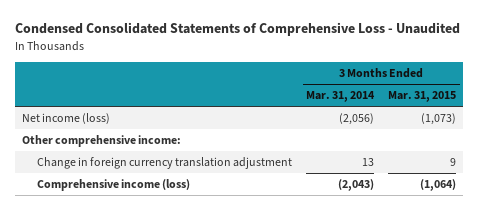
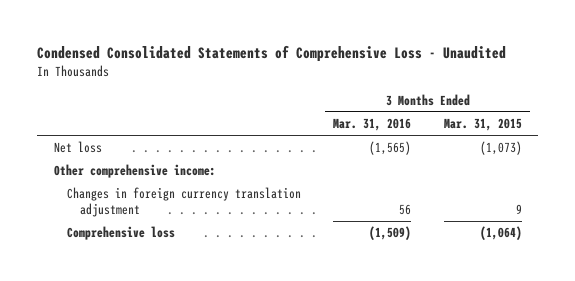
[306,91,376,103] Mar. 31, 2014 -> none
none -> [333,118,412,132] Mar. 31, 2016
[21,113,110,125] Net income (loss) -> [53,141,102,154] Net loss
[37,157,293,170] Change in foreign currency translation adjustment -> [66,187,301,217] Changes in foreign currency translation adjustment
[37,179,191,192] Comprehensive income (loss) -> [66,226,175,241] Comprehensive loss

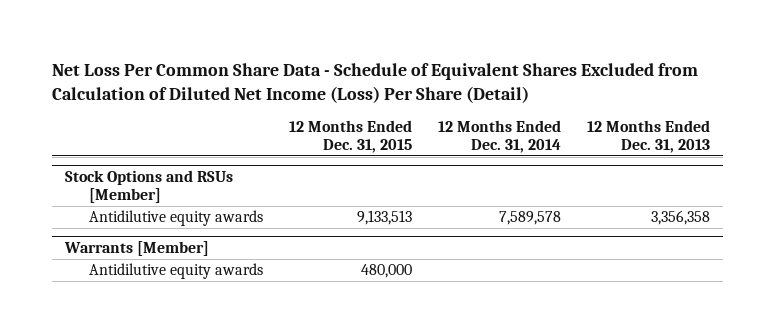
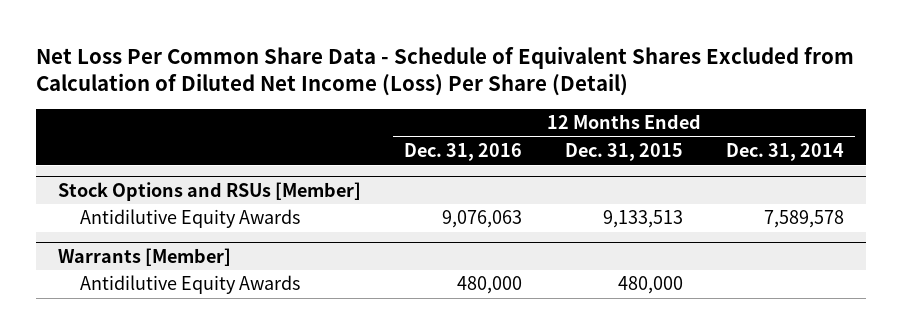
[587,119,711,153] 12 Months Ended Dec. 31, 2013 -> none
none -> [403,143,522,162] Dec. 31, 2016
[89,210,264,227] Antidilutive equity awards -> [79,209,300,229] Antidilutive Equity Awards
[89,263,264,280] Antidilutive equity awards -> [79,275,300,295] Antidilutive Equity Awards

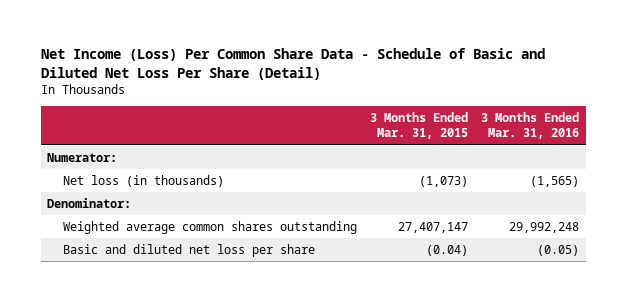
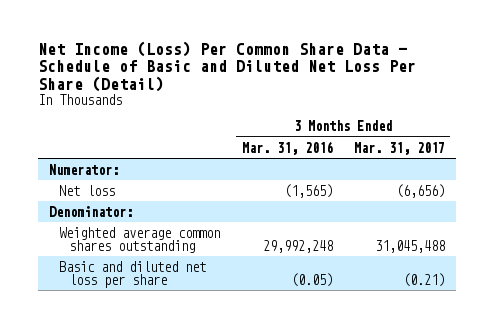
[370,112,469,140] 3 Months Ended Mar. 31, 2015 -> none
none -> [354,141,446,155] Mar. 31, 2017
[63,175,225,188] Net loss (in thousands) -> [59,184,116,196] Net loss

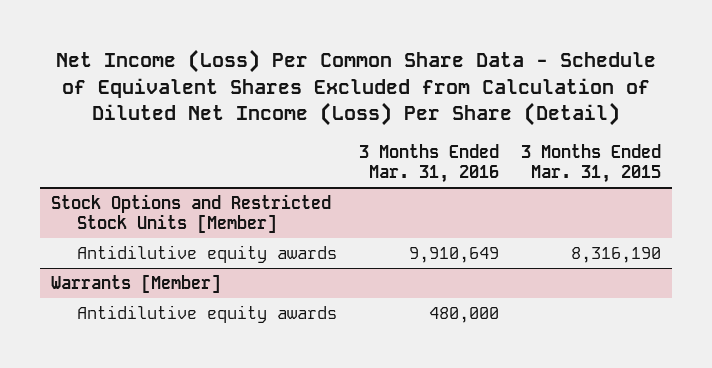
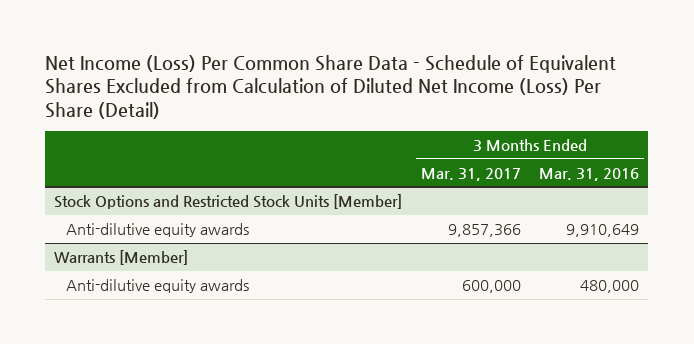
[520,144,661,184] 3 Months Ended Mar. 31, 2015 -> none
none -> [420,167,521,181] Mar. 31, 2017
[76,244,337,263] Antidilutive equity awards -> [65,223,249,238] Anti-dilutive equity awards
[76,304,337,323] Antidilutive equity awards -> [65,279,249,294] Anti-dilutive equity awards

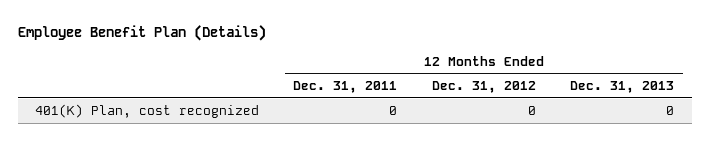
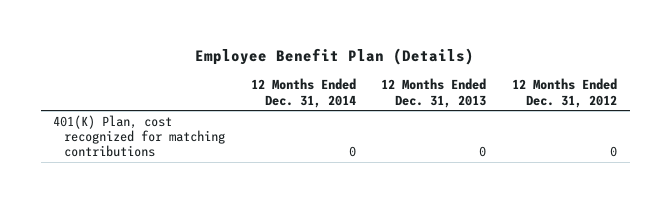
[293,80,398,93] Dec. 31, 2011 -> none
none -> [250,78,356,108] 12 Months Ended Dec. 31, 2014
[34,104,259,119] 401(K) Plan, cost recognized -> [53,115,226,158] 401(K) Plan, cost recognized for matching contributions

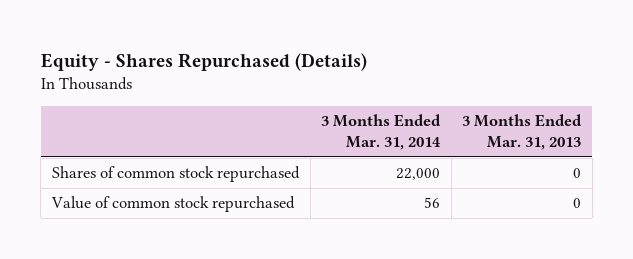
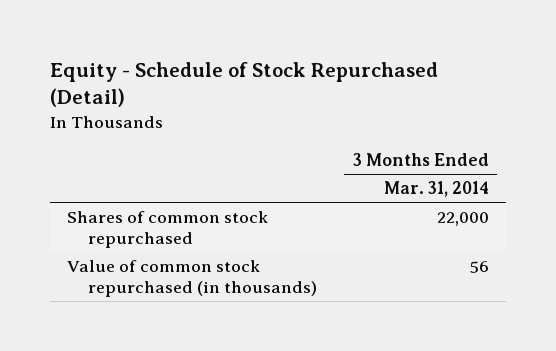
[40,52,367,71] Equity - Shares Repurchased (Details) -> [49,61,438,108] Equity - Schedule of Stock Repurchased (Detail)
[462,113,583,151] 3 Months Ended Mar. 31, 2013 -> none
[50,196,295,213] Value of common stock repurchased -> [67,260,318,298] Value of common stock repurchased (in thousands)

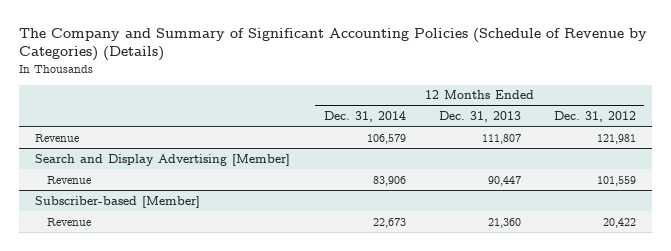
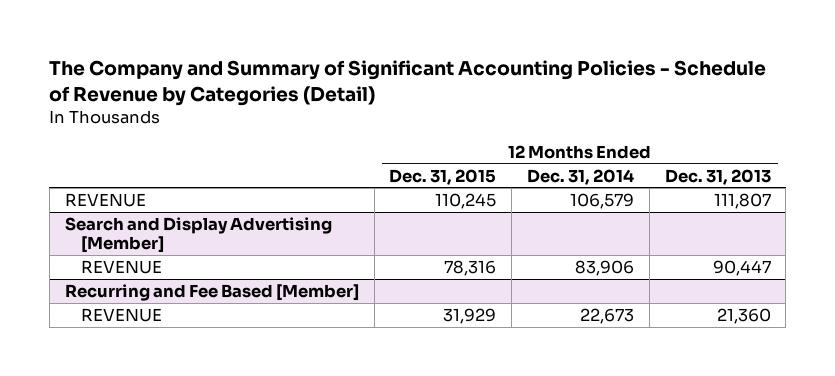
[18,27,647,62] The Company and Summary of Significant Accounting Policies (Schedule of Revenue by Categories) (Details) -> [49,60,767,106] The Company and Summary of Significant Accounting Policies - Schedule of Revenue by Categories (Detail)
[553,111,636,123] Dec. 31, 2012 -> none
none -> [389,168,497,185] Dec. 31, 2015
[35,133,80,142] Revenue -> [64,192,146,207] REVENUE
[35,195,201,208] Subscriber-based [Member] -> none
[46,175,91,184] Revenue -> [80,259,162,274] REVENUE
none -> [64,283,359,301] Recurring and Fee Based [Member]
[46,217,91,226] Revenue -> [80,307,162,322] REVENUE

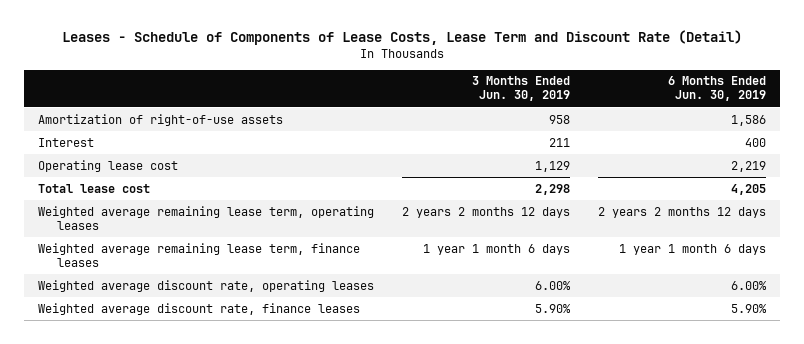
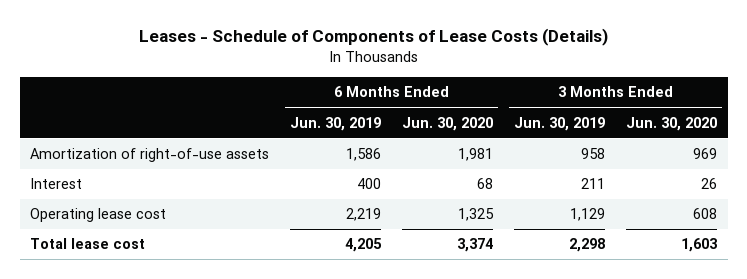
[62,30,743,46] Leases - Schedule of Components of Lease Costs, Lease Term and Discount Rate (Detail) -> [138,28,608,47] Leases - Schedule of Components of Lease Costs (Details)
none -> [402,116,494,131] Jun. 30, 2020
none -> [626,116,718,131] Jun. 30, 2020
[38,205,375,230] Weighted average remaining lease term, operating leases -> none
[38,242,361,267] Weighted average remaining lease term, finance leases -> none
[38,279,375,292] Weighted average discount rate, operating leases -> none
[38,302,361,315] Weighted average discount rate, finance leases -> none

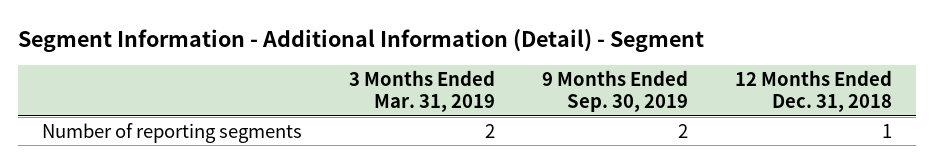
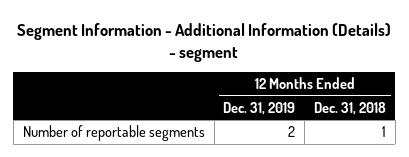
[17,28,704,52] Segment Information - Additional Information (Detail) - Segment -> [17,22,392,62] Segment Information - Additional Information (Details) - segment
[348,70,495,113] 3 Months Ended Mar. 31, 2019 -> none
[541,70,688,113] 9 Months Ended Sep. 30, 2019 -> none
none -> [223,101,296,115] Dec. 31, 2019
[41,122,302,143] Number of reporting segments -> [22,125,205,142] Number of reportable segments

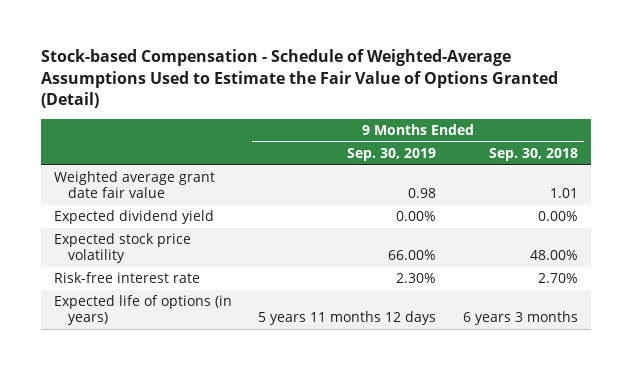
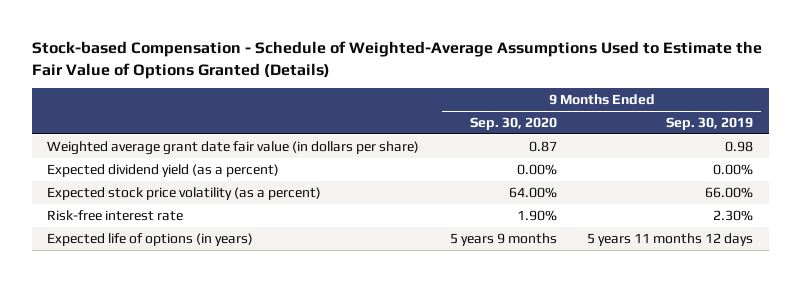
[41,49,559,109] Stock-based Compensation - Schedule of Weighted-Average Assumptions Used to Estimate the Fair Value of Options Granted (Detail) -> [31,41,762,79] Stock-based Compensation - Schedule of Weighted-Average Assumptions Used to Estimate the Fair Value of Options Granted (Details)
[488,148,578,162] Sep. 30, 2018 -> none
none -> [469,116,557,130] Sep. 30, 2020
[54,171,216,199] Weighted average grant date fair value -> [47,140,420,155] Weighted average grant date fair value (in dollars per share)
[54,210,215,225] Expected dividend yield -> [47,163,280,177] Expected dividend yield (as a percent)
[54,233,192,264] Expected stock price volatility -> [47,186,322,200] Expected stock price volatility (as a percent)

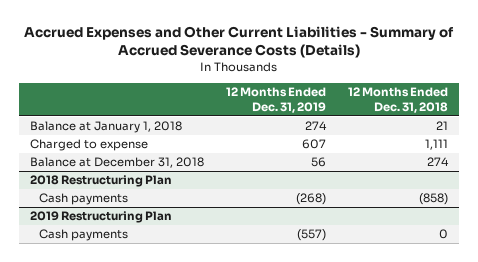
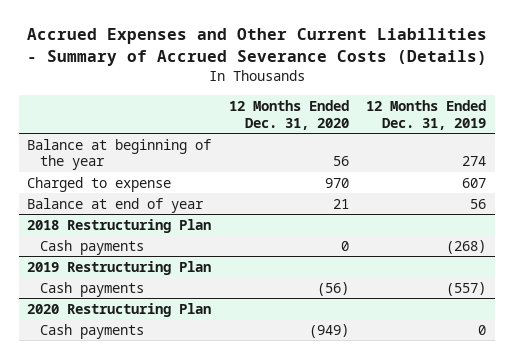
[347,87,448,113] 12 Months Ended Dec. 31, 2018 -> none
none -> [228,100,349,130] 12 Months Ended Dec. 31, 2020
[29,121,182,134] Balance at January 1, 2018 -> [27,138,212,171] Balance at beginning of the year
[29,157,204,169] Balance at December 31, 2018 -> [27,197,205,213] Balance at end of year
none -> [27,302,212,317] 2020 Restructuring Plan
none -> [40,323,145,339] Cash payments

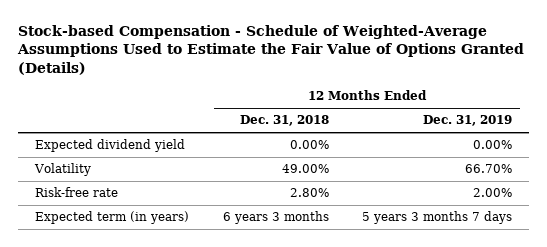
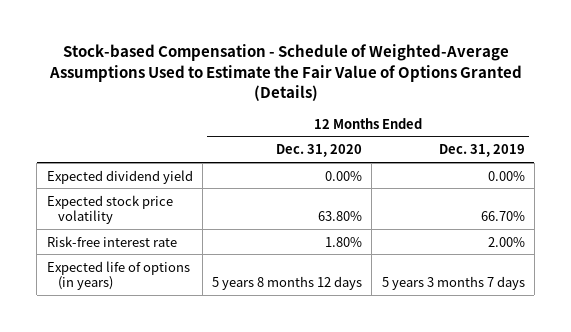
[239,115,329,127] Dec. 31, 2018 -> none
none -> [276,144,363,158] Dec. 31, 2020
[34,163,92,177] Volatility -> [46,194,173,224] Expected stock price volatility
[35,187,119,198] Risk-free rate -> [46,235,177,247] Risk-free interest rate
[35,211,190,225] Expected term (in years) -> [46,260,190,290] Expected life of options (in years)

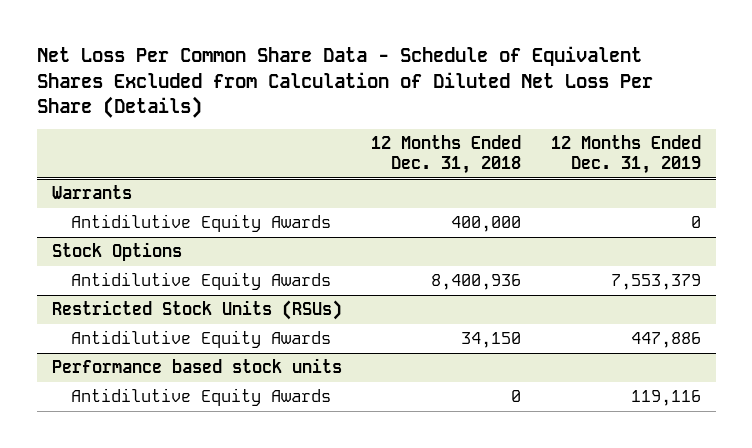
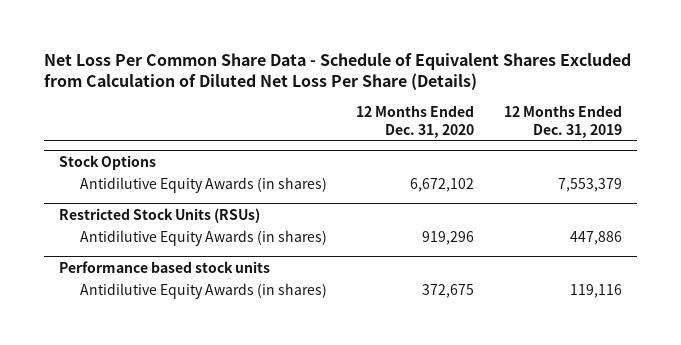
[371,135,522,175] 12 Months Ended Dec. 31, 2018 -> none
none -> [356,105,475,138] 12 Months Ended Dec. 31, 2020
[51,185,132,200] Warrants -> none
[70,214,331,233] Antidilutive Equity Awards -> none
[70,272,331,291] Antidilutive Equity Awards -> [79,177,327,194] Antidilutive Equity Awards (in shares)
[70,330,331,349] Antidilutive Equity Awards -> [79,230,327,247] Antidilutive Equity Awards (in shares)
[70,388,331,407] Antidilutive Equity Awards -> [79,283,327,300] Antidilutive Equity Awards (in shares)

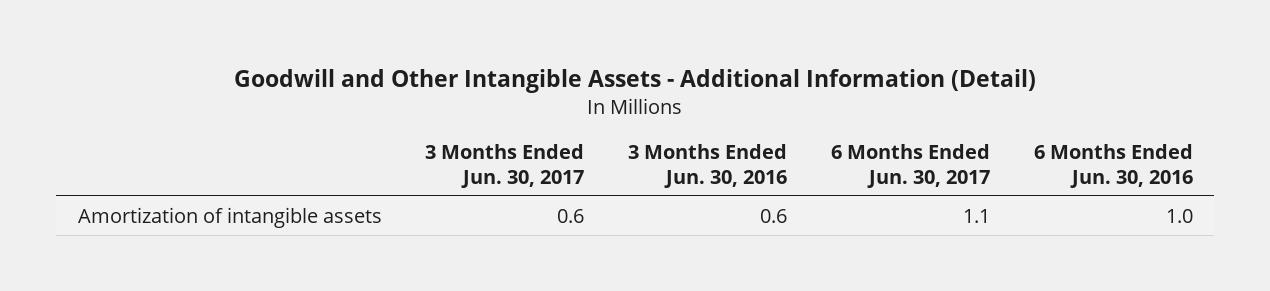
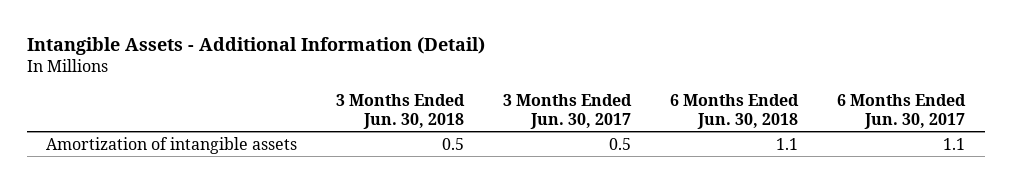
[234,68,1037,93] Goodwill and Other Intangible Assets - Additional Information (Detail) -> [26,37,485,56] Intangible Assets - Additional Information (Detail)
[628,144,788,188] 3 Months Ended Jun. 30, 2016 -> none
[1033,144,1193,188] 6 Months Ended Jun. 30, 2016 -> none
none -> [336,93,466,130] 3 Months Ended Jun. 30, 2018
none -> [670,93,800,130] 6 Months Ended Jun. 30, 2018
[557,209,585,224] 0.6 -> [609,137,632,150] 0.5

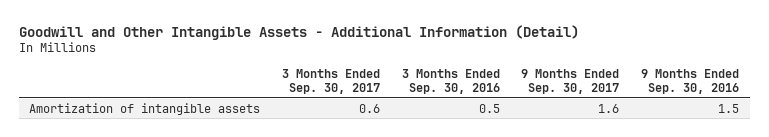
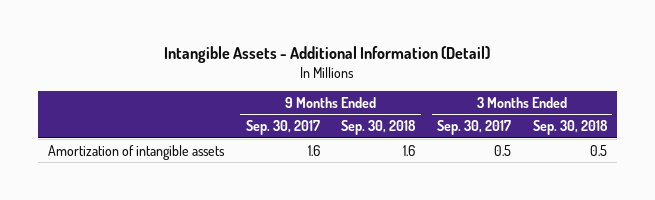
[18,24,579,40] Goodwill and Other Intangible Assets - Additional Information (Detail) -> [164,45,491,63] Intangible Assets - Additional Information (Detail)
[401,69,500,95] 3 Months Ended Sep. 30, 2016 -> none
[641,69,740,95] 9 Months Ended Sep. 30, 2016 -> none
none -> [341,120,417,136] Sep. 30, 2018
none -> [532,120,608,136] Sep. 30, 2018
[359,104,381,114] 0.6 -> [493,144,511,156] 0.5

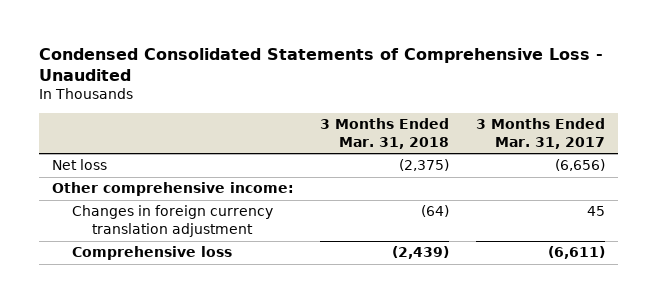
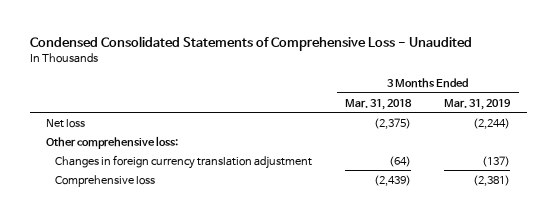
[475,118,605,149] 3 Months Ended Mar. 31, 2017 -> none
none -> [444,98,512,110] Mar. 31, 2019
[51,182,294,197] Other comprehensive income: -> [46,135,179,149] Other comprehensive loss:

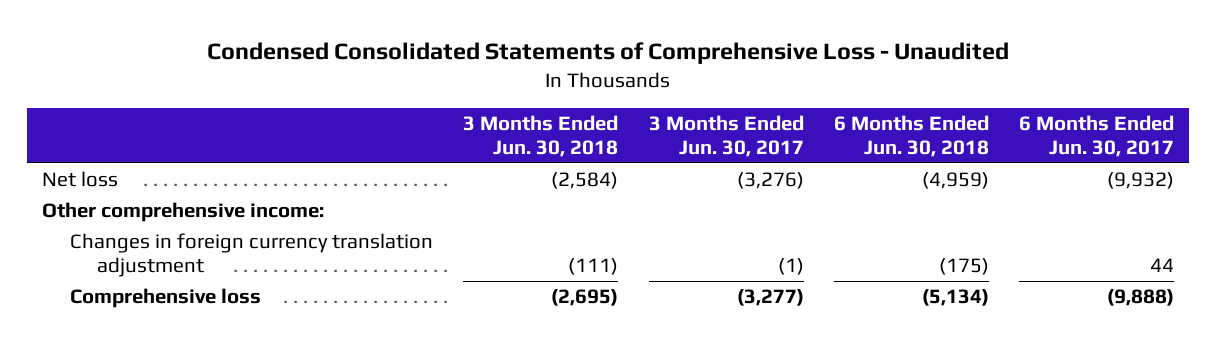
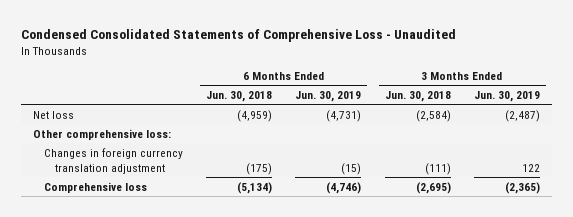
[648,114,804,157] 3 Months Ended Jun. 30, 2017 -> none
[1019,114,1175,157] 6 Months Ended Jun. 30, 2017 -> none
none -> [295,90,362,102] Jun. 30, 2019
none -> [473,90,540,102] Jun. 30, 2019
[42,202,325,223] Other comprehensive income: -> [33,128,172,140] Other comprehensive loss:

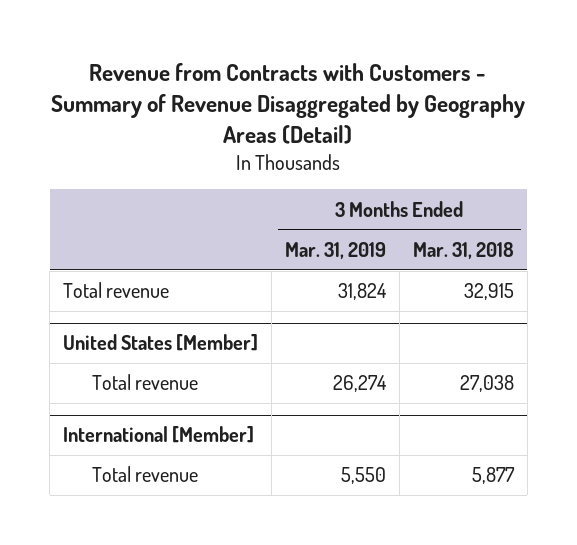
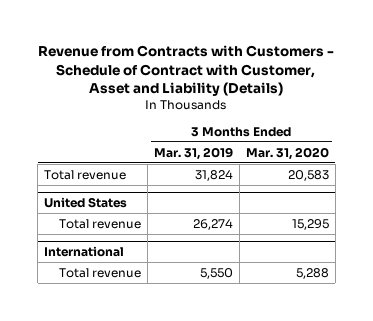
[51,62,526,144] Revenue from Contracts with Customers - Summary of Revenue Disaggregated by Geography Areas (Detail) -> [38,45,335,97] Revenue from Contracts with Customers - Schedule of Contract with Customer, Asset and Liability (Details)
[412,241,514,259] Mar. 31, 2018 -> none
none -> [245,146,329,160] Mar. 31, 2020
[63,334,259,352] United States [Member] -> [44,197,128,209] United States
[63,426,255,444] International [Member] -> [44,246,125,258] International

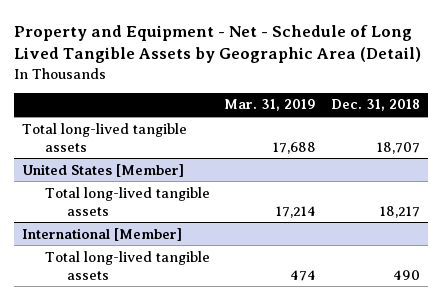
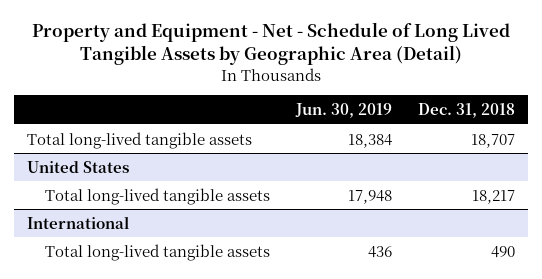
[224,99,317,112] Mar. 31, 2019 -> none
none -> [295,103,393,119] Jun. 30, 2019
[21,163,184,177] United States [Member] -> [27,160,130,173] United States
[21,227,182,241] International [Member] -> [27,215,130,229] International

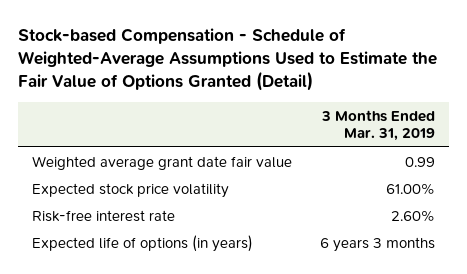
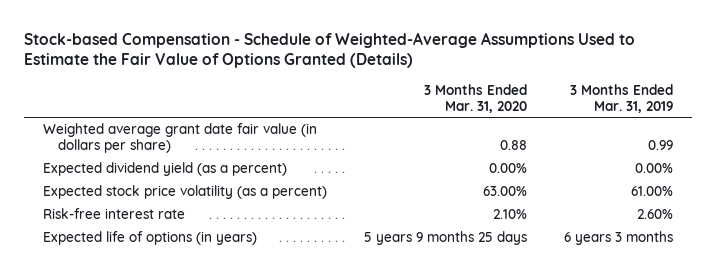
[17,27,437,92] Stock-based Compensation - Schedule of Weighted-Average Assumptions Used to Estimate the Fair Value of Options Granted (Detail) -> [23,31,635,69] Stock-based Compensation - Schedule of Weighted-Average Assumptions Used to Estimate the Fair Value of Options Granted (Details)
none -> [423,83,527,113] 3 Months Ended Mar. 31, 2020
[31,155,292,170] Weighted average grant date fair value -> [42,123,317,154] Weighted average grant date fair value (in dollars per share)
none -> [42,162,287,177] Expected dividend yield (as a percent)
[31,182,229,198] Expected stock price volatility -> [42,185,327,200] Expected stock price volatility (as a percent)

